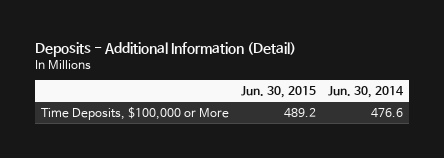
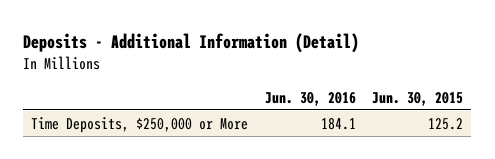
[328,85,405,98] Jun. 30, 2014 -> none
none -> [264,91,356,106] Jun. 30, 2016
[40,106,229,120] Time Deposits, $100,000 or More -> [31,117,249,134] Time Deposits, $250,000 or More
[284,107,317,118] 489.2 -> [428,118,464,131] 125.2

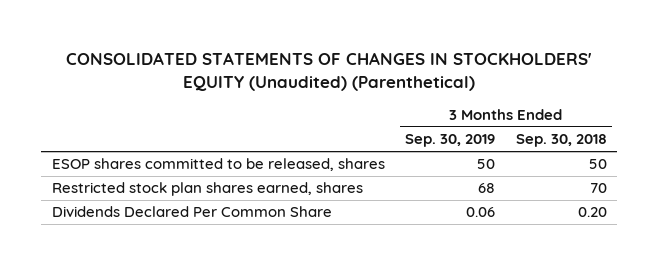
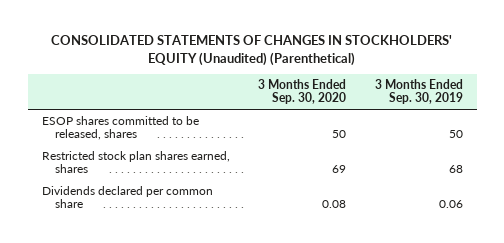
[515,134,607,148] Sep. 30, 2018 -> none
none -> [258,79,347,105] 3 Months Ended Sep. 30, 2020
[51,206,332,218] Dividends Declared Per Common Share -> [41,185,213,209] Dividends declared per common share

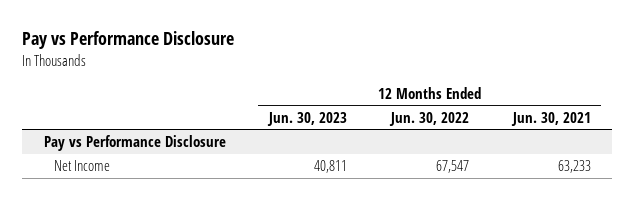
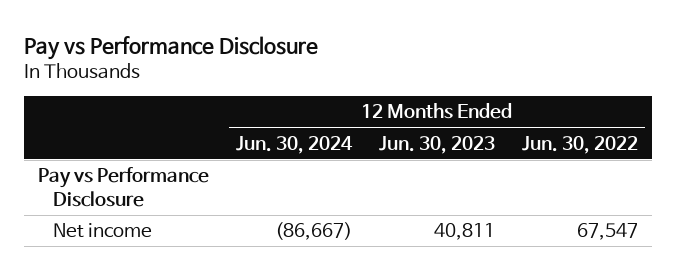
[510,111,591,126] Jun. 30, 2021 -> none
none -> [235,135,353,154] Jun. 30, 2024
[54,160,111,172] Net Income -> [52,223,152,239] Net income

